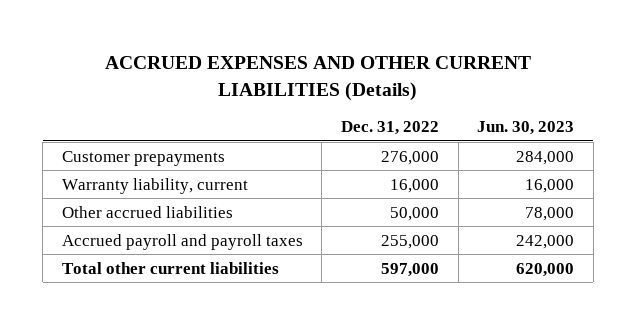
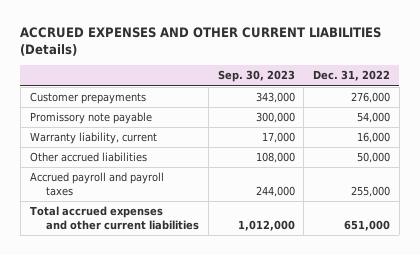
[477,121,575,136] Jun. 30, 2023 -> none
none -> [217,70,295,83] Sep. 30, 2023
none -> [29,112,152,125] Promissory note payable
[61,261,279,274] Total other current liabilities -> [29,206,200,230] Total accrued expenses and other current liabilities
[381,262,440,277] 597,000 -> [344,219,391,231] 651,000

